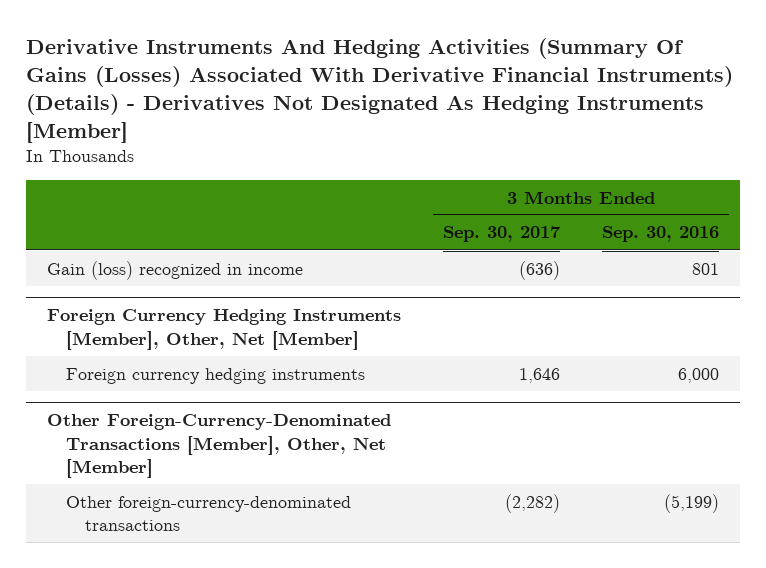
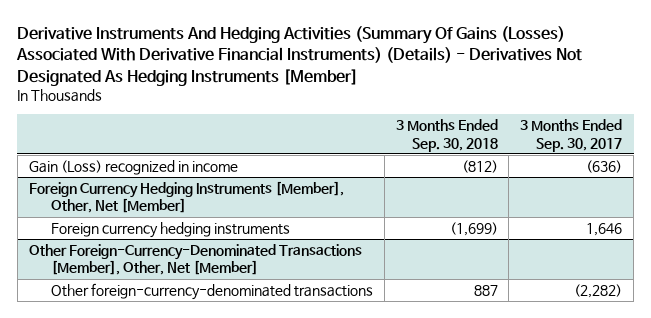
[601,226,719,243] Sep. 30, 2016 -> none
none -> [395,119,498,152] 3 Months Ended Sep. 30, 2018
[47,260,304,280] Gain (loss) recognized in income -> [28,160,238,176] Gain (Loss) recognized in income

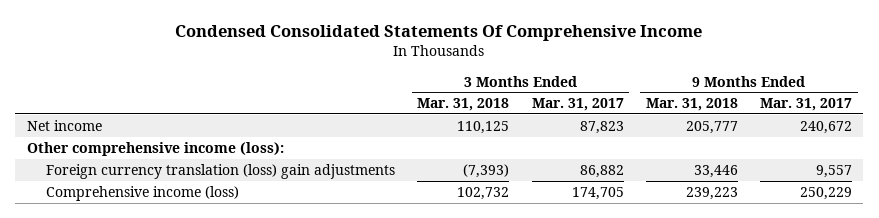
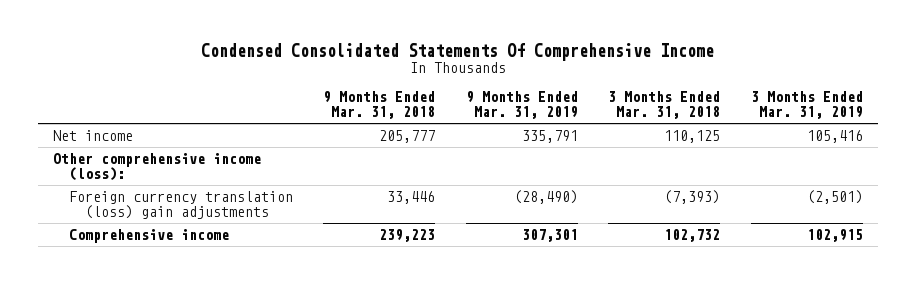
[531,98,624,112] Mar. 31, 2017 -> none
[759,98,852,112] Mar. 31, 2017 -> none
none -> [465,91,578,120] 9 Months Ended Mar. 31, 2019
none -> [750,91,863,120] 3 Months Ended Mar. 31, 2019
[46,185,240,201] Comprehensive income (loss) -> [68,228,229,243] Comprehensive income

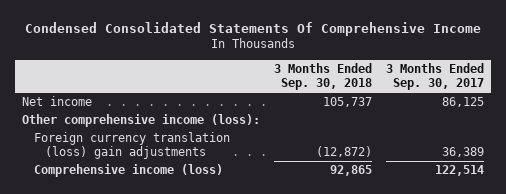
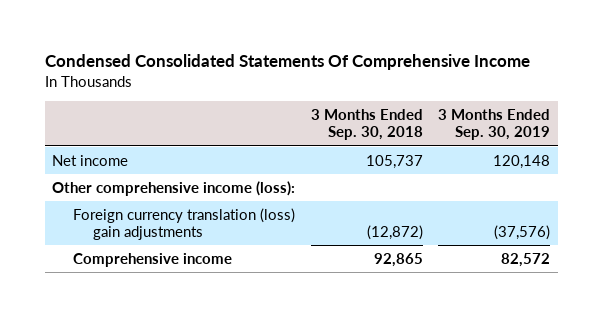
[386,63,485,91] 3 Months Ended Sep. 30, 2017 -> none
none -> [438,109,551,141] 3 Months Ended Sep. 30, 2019
[33,164,223,178] Comprehensive income (loss) -> [72,252,232,267] Comprehensive income

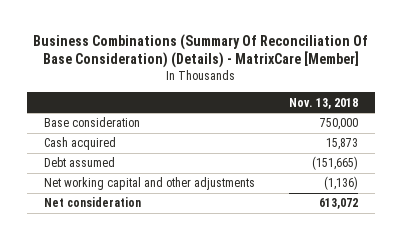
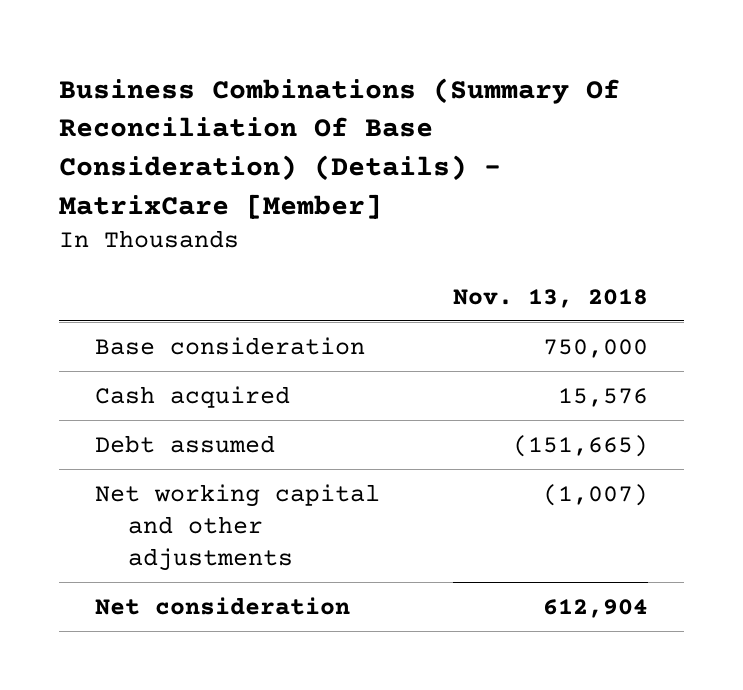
[326,138,359,151] 15,873 -> [557,387,648,407] 15,576
[324,176,359,191] (1,136) -> [542,483,648,506] (1,007)
[319,198,359,210] 613,072 -> [542,598,648,618] 612,904

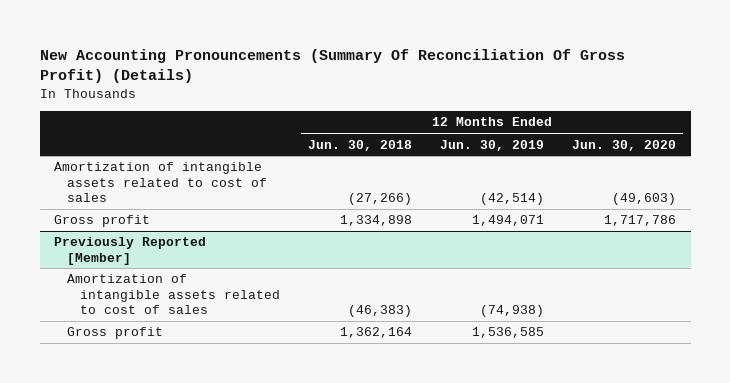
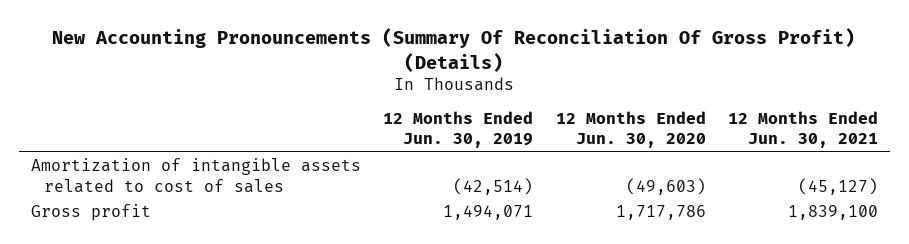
[308,139,413,151] Jun. 30, 2018 -> none
none -> [728,111,879,149] 12 Months Ended Jun. 30, 2021
[53,237,206,265] Previously Reported [Member] -> none
[66,274,281,314] Amortization of intangible assets related to cost of sales -> none
[66,327,163,340] Gross profit -> none

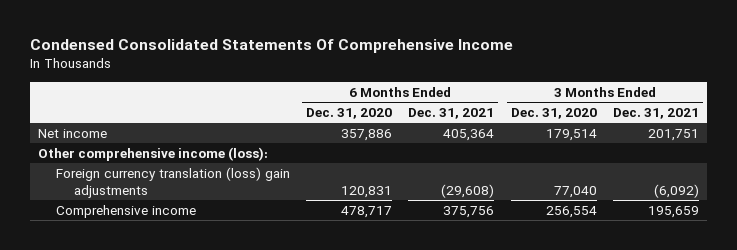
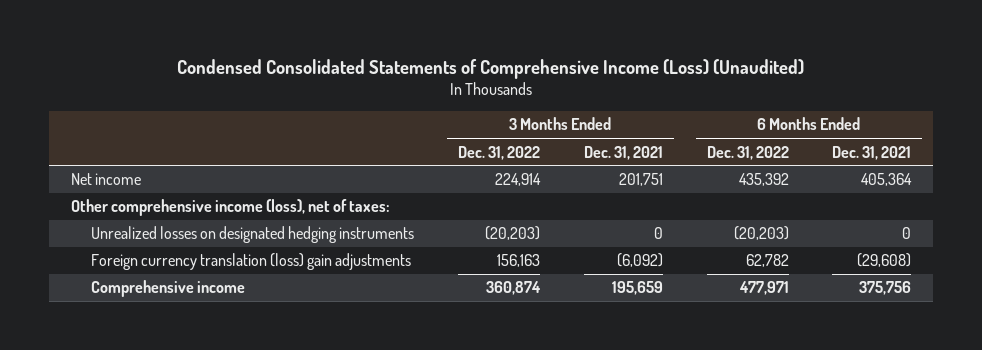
[29,39,513,54] Condensed Consolidated Statements Of Comprehensive Income -> [177,58,805,79] Condensed Consolidated Statements of Comprehensive Income (Loss) (Unaudited)
[305,107,392,119] Dec. 31, 2020 -> none
[510,107,597,119] Dec. 31, 2020 -> none
none -> [457,145,540,160] Dec. 31, 2022
none -> [706,145,789,160] Dec. 31, 2022
[37,146,268,161] Other comprehensive income (loss): -> [70,199,390,217] Other comprehensive income (loss), net of taxes:
none -> [90,226,414,244] Unrealized losses on designated hedging instruments

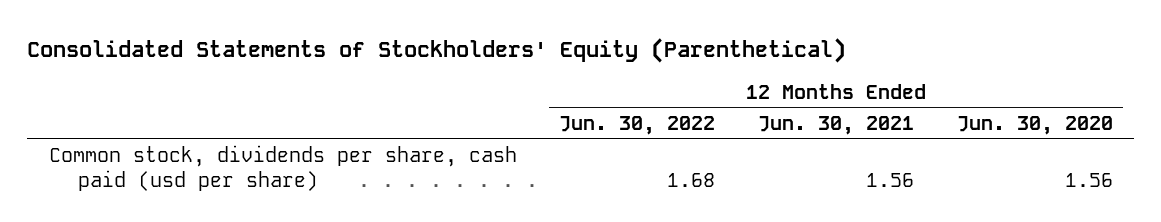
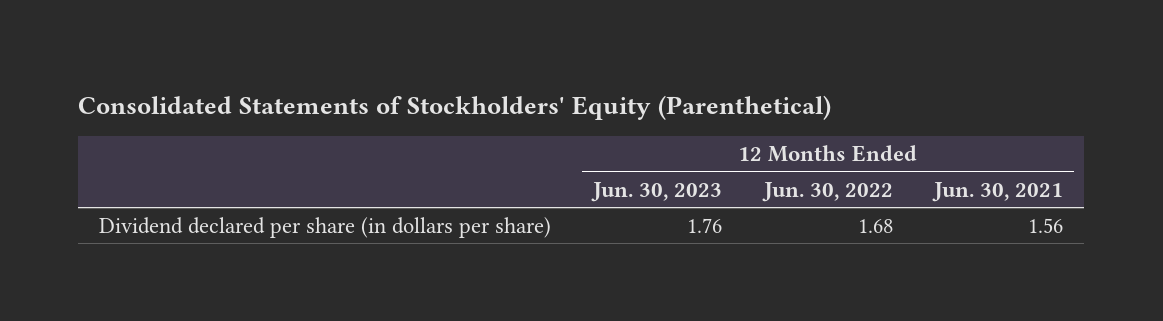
[956,115,1113,135] Jun. 30, 2020 -> none
none -> [590,181,722,202] Jun. 30, 2023
[48,145,517,191] Common stock, dividends per share, cash paid (usd per share) -> [99,217,552,239] Dividend declared per share (in dollars per share)

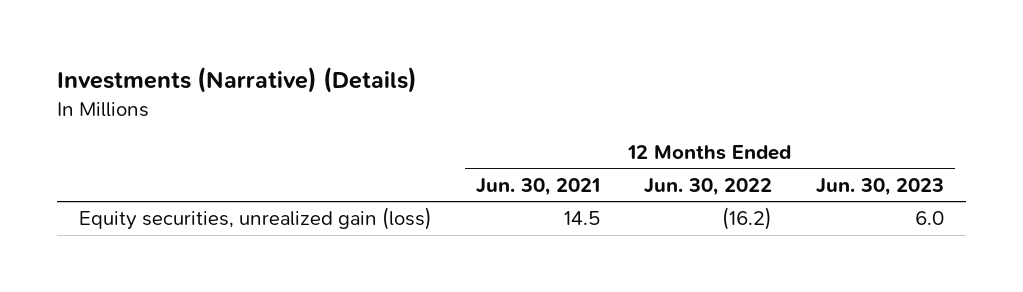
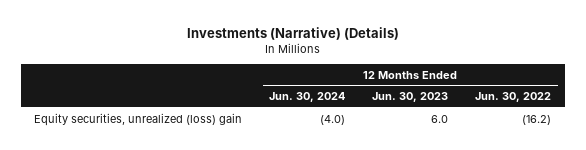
[475,177,600,196] Jun. 30, 2021 -> none
none -> [269,92,346,103] Jun. 30, 2024
[78,207,432,231] Equity securities, unrealized gain (loss) -> [34,112,243,126] Equity securities, unrealized (loss) gain

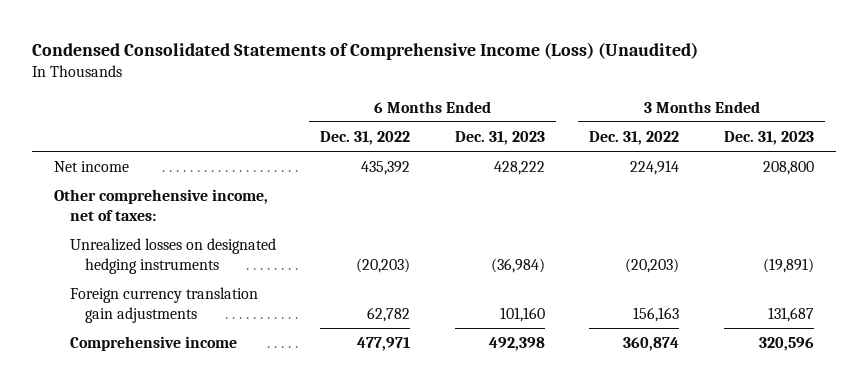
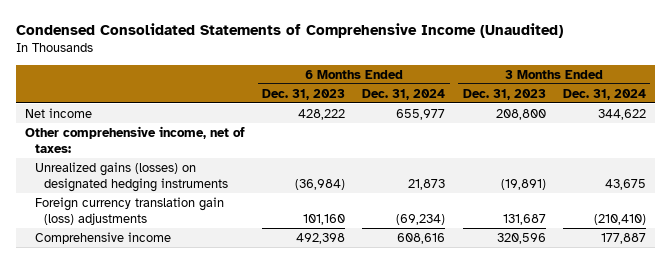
[31,42,698,61] Condensed Consolidated Statements of Comprehensive Income (Loss) (Unaudited) -> [16,23,564,39] Condensed Consolidated Statements of Comprehensive Income (Unaudited)
[320,130,411,145] Dec. 31, 2022 -> none
[589,130,680,145] Dec. 31, 2022 -> none
none -> [362,88,446,100] Dec. 31, 2024
none -> [562,88,646,100] Dec. 31, 2024
[69,237,276,275] Unrealized losses on designated hedging instruments -> [34,161,229,192] Unrealized gains (losses) on designated hedging instruments
[69,286,258,324] Foreign currency translation gain adjustments -> [34,196,224,225] Foreign currency translation gain (loss) adjustments

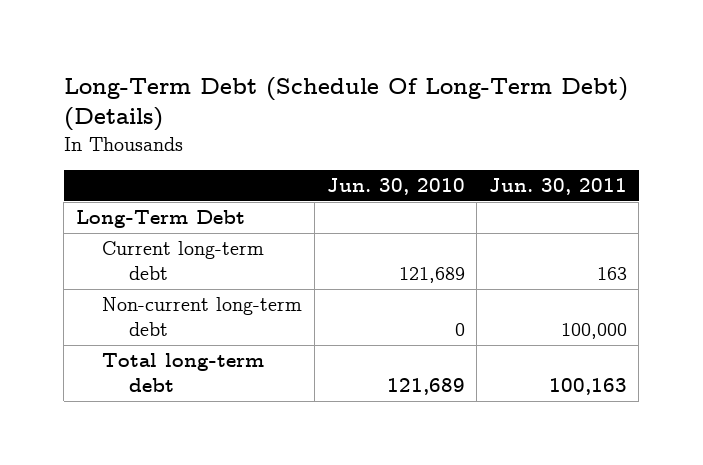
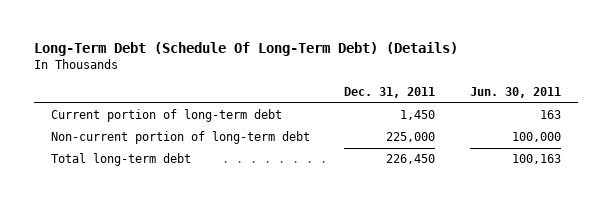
[326,178,465,196] Jun. 30, 2010 -> none
none -> [344,87,436,99] Dec. 31, 2011
[75,210,245,229] Long-Term Debt -> none
[102,241,265,280] Current long-term debt -> [50,109,282,123] Current portion of long-term debt
[102,297,303,336] Non-current long-term debt -> [50,131,310,145] Non-current portion of long-term debt

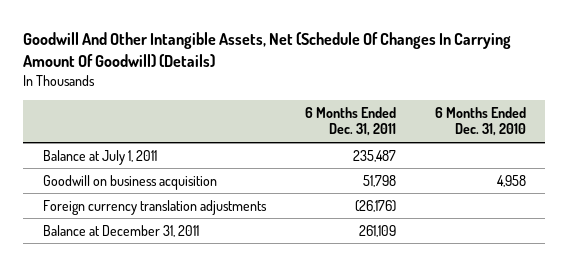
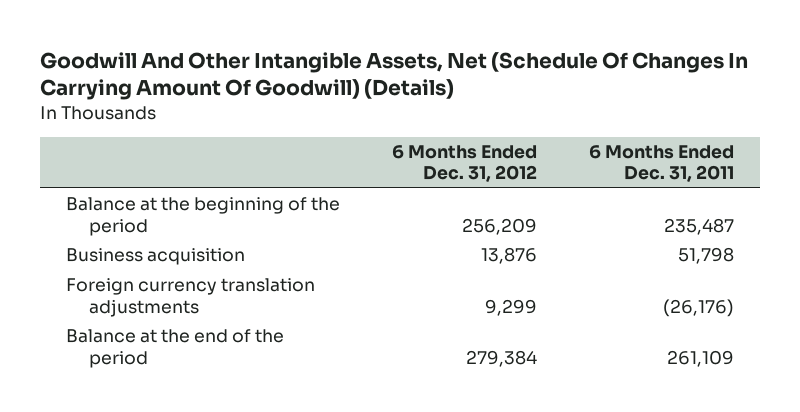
[434,106,526,137] 6 Months Ended Dec. 31, 2010 -> none
none -> [391,144,537,183] 6 Months Ended Dec. 31, 2012
[42,149,157,165] Balance at July 1, 2011 -> [66,197,341,236] Balance at the beginning of the period
[42,174,217,190] Goodwill on business acquisition -> [66,248,246,266] Business acquisition
[42,224,199,237] Balance at December 31, 2011 -> [66,329,285,368] Balance at the end of the period

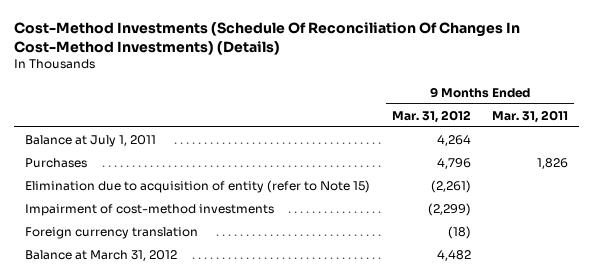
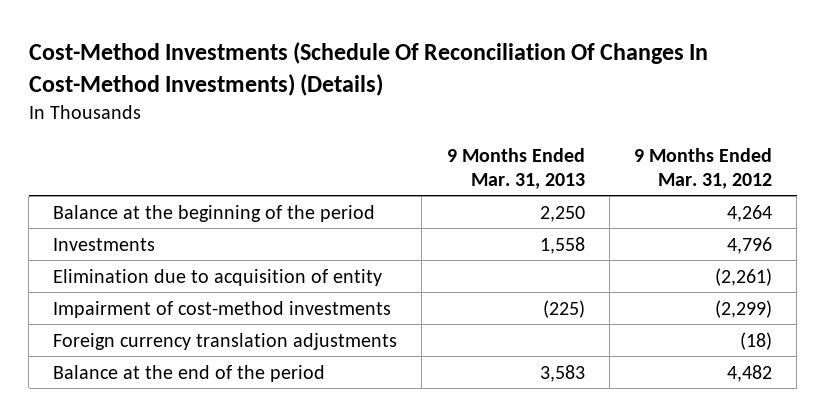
[492,109,569,123] Mar. 31, 2011 -> none
none -> [446,147,585,189] 9 Months Ended Mar. 31, 2013
[25,135,157,148] Balance at July 1, 2011 -> [53,204,376,222] Balance at the beginning of the period
[25,158,88,169] Purchases -> [53,237,156,251] Investments
[25,180,371,194] Elimination due to acquisition of entity (refer to Note 15) -> [53,268,383,286] Elimination due to acquisition of entity
[25,227,199,240] Foreign currency translation -> [53,332,398,350] Foreign currency translation adjustments
[25,250,178,262] Balance at March 31, 2012 -> [53,364,326,382] Balance at the end of the period

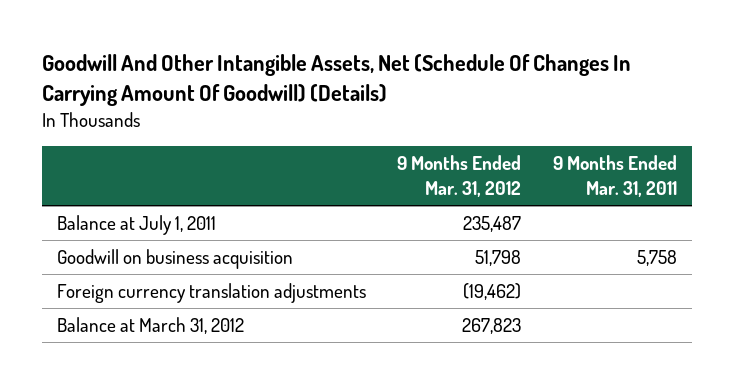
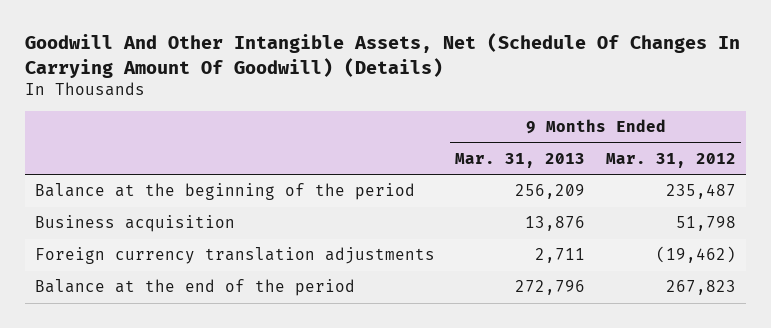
[552,155,677,197] 9 Months Ended Mar. 31, 2011 -> none
none -> [455,152,586,168] Mar. 31, 2013
[57,215,217,236] Balance at July 1, 2011 -> [35,183,416,201] Balance at the beginning of the period
[57,249,294,270] Goodwill on business acquisition -> [35,215,236,233] Business acquisition
[57,317,245,335] Balance at March 31, 2012 -> [35,279,356,297] Balance at the end of the period

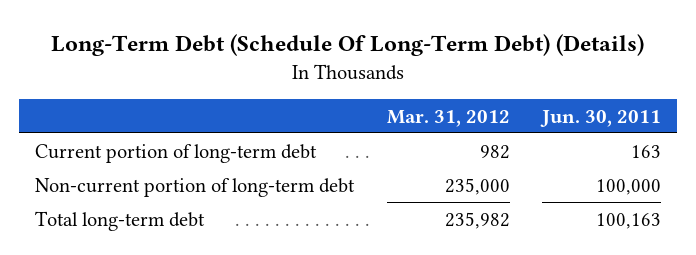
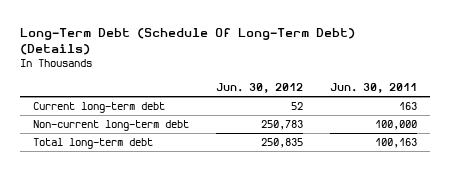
[386,109,510,127] Mar. 31, 2012 -> none
none -> [216,83,304,94] Jun. 30, 2012
[34,143,317,163] Current portion of long-term debt -> [33,102,166,114] Current long-term debt
[34,177,355,197] Non-current portion of long-term debt -> [33,120,190,132] Non-current long-term debt

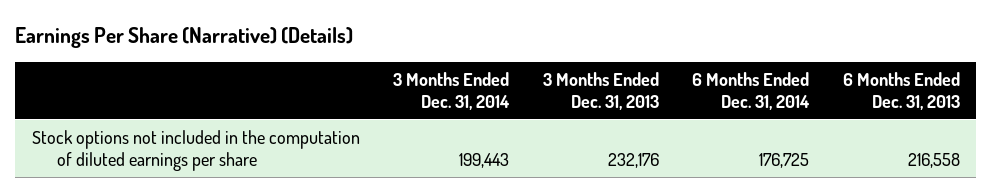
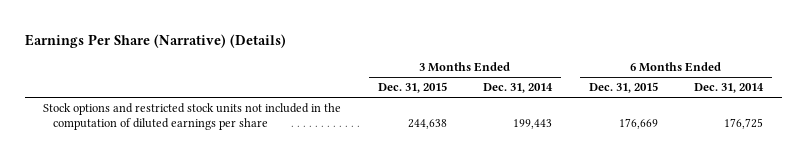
[542,71,659,110] 3 Months Ended Dec. 31, 2013 -> none
[842,71,960,110] 6 Months Ended Dec. 31, 2013 -> none
none -> [377,82,447,94] Dec. 31, 2015
none -> [588,82,658,94] Dec. 31, 2015
[31,130,360,172] Stock options not included in the computation of diluted earnings per share -> [43,103,342,131] Stock options and restricted stock units not included in the computation of diluted earnings per share

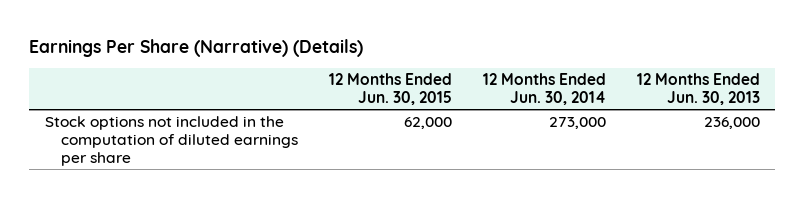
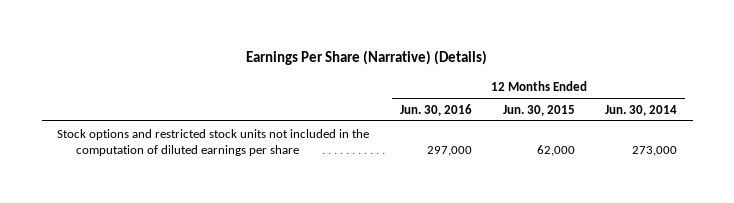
[636,72,760,106] 12 Months Ended Jun. 30, 2013 -> none
none -> [399,103,472,116] Jun. 30, 2016
[44,115,299,167] Stock options not included in the computation of diluted earnings per share -> [57,128,370,156] Stock options and restricted stock units not included in the computation of diluted earnings per share

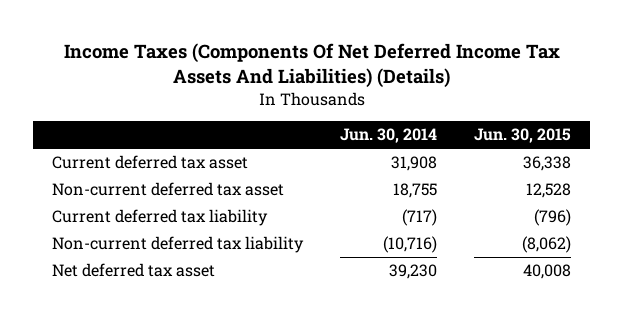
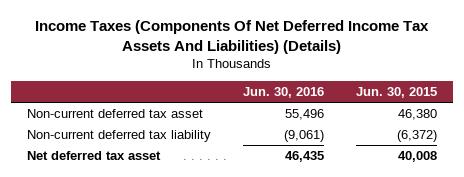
[340,128,438,144] Jun. 30, 2014 -> none
none -> [242,87,324,99] Jun. 30, 2016
[51,155,248,170] Current deferred tax asset -> none
[51,209,268,227] Current deferred tax liability -> none
[526,183,572,199] 12,528 -> [398,108,438,120] 46,380
[522,236,572,254] (8,062) -> [397,129,438,142] (6,372)

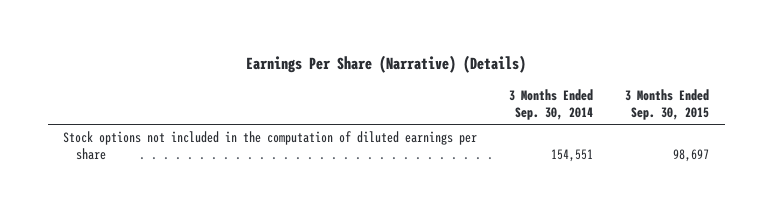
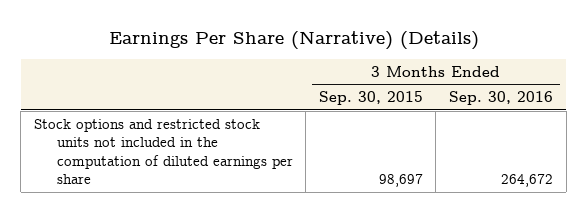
[509,88,594,120] 3 Months Ended Sep. 30, 2014 -> none
none -> [449,91,554,106] Sep. 30, 2016
[63,131,478,161] Stock options not included in the computation of diluted earnings per share -> [34,118,293,185] Stock options and restricted stock units not included in the computation of diluted earnings per share

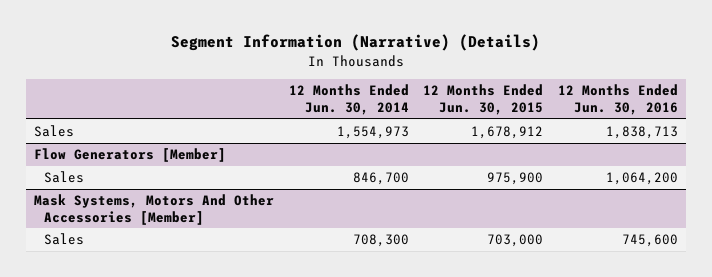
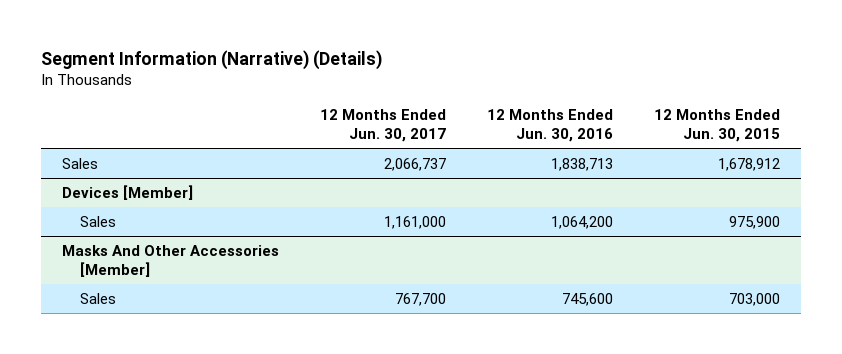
[288,84,409,115] 12 Months Ended Jun. 30, 2014 -> none
none -> [319,109,446,143] 12 Months Ended Jun. 30, 2017
[33,148,226,163] Flow Generators [Member] -> none
none -> [61,184,193,200] Devices [Member]
[33,194,274,225] Mask Systems, Motors And Other Accessories [Member] -> [61,244,279,278] Masks And Other Accessories [Member]

